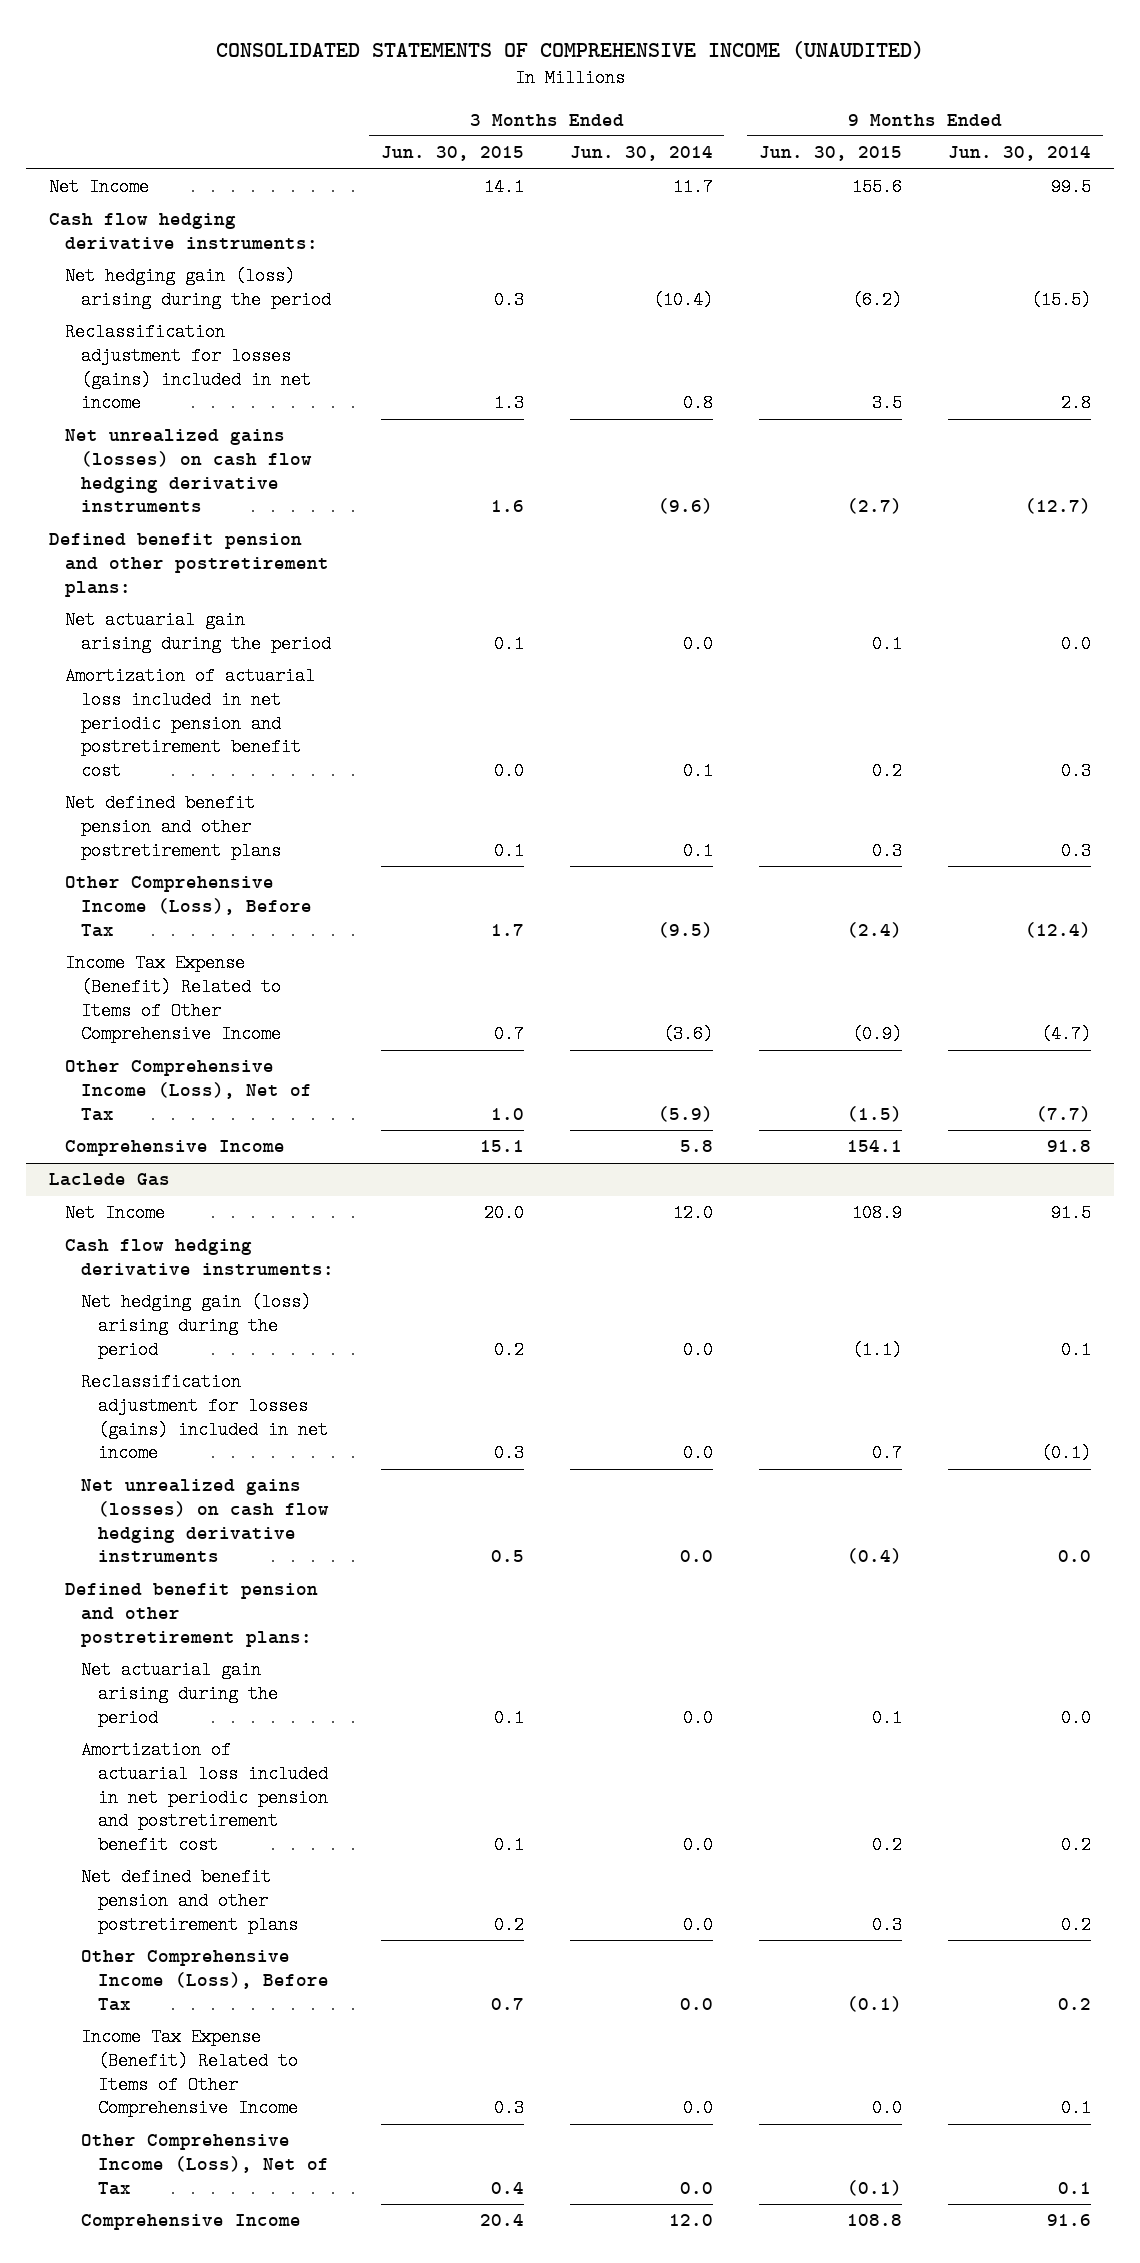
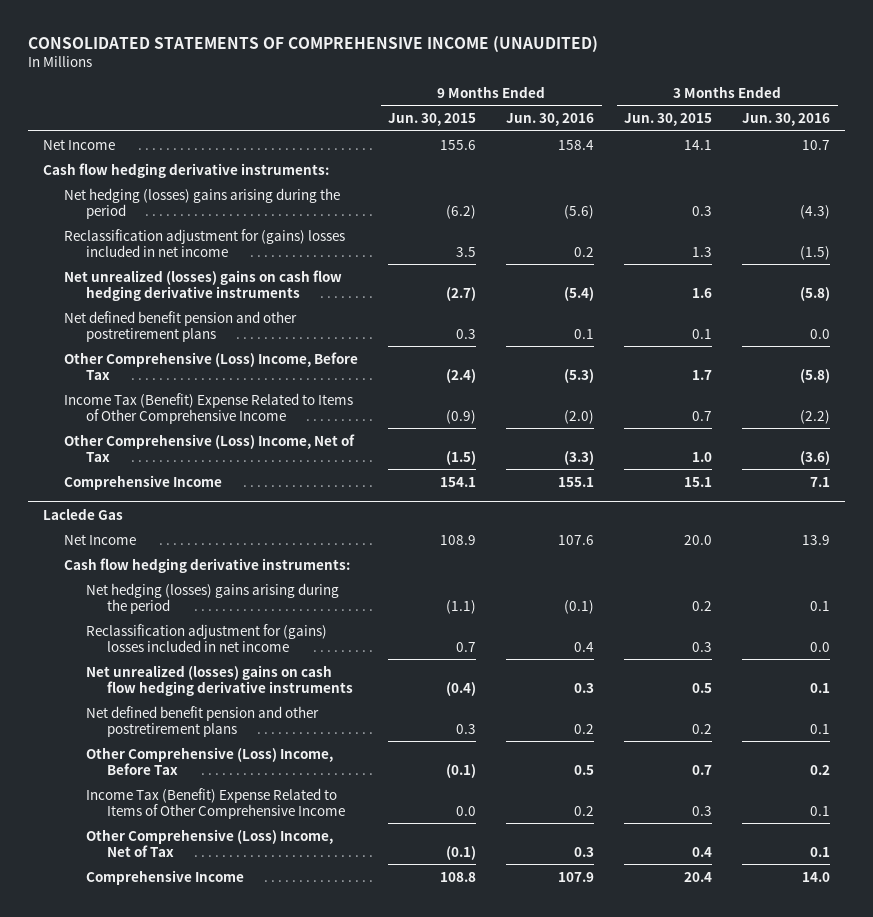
[569,146,713,162] Jun. 30, 2014 -> none
[948,146,1092,162] Jun. 30, 2014 -> none
none -> [506,113,595,127] Jun. 30, 2016
none -> [742,113,831,127] Jun. 30, 2016
[48,533,330,597] Defined benefit pension and other postretirement plans: -> none
[65,611,332,654] Net actuarial gain arising during the period -> none
[65,667,316,781] Amortization of actuarial loss included in net periodic pension and postretirement benefit cost -> none
[65,267,332,310] Net hedging gain (loss) arising during the period -> [64,187,341,219] Net hedging (losses) gains arising during the period
[65,323,312,413] Reclassification adjustment for losses (gains) included in net income -> [64,228,346,257] Reclassification adjustment for (gains) losses included in net income
[65,429,313,513] Net unrealized gains (losses) on cash flow hedging derivative instruments -> [64,269,343,301] Net unrealized (losses) gains on cash flow hedging derivative instruments
[65,876,313,937] Other Comprehensive Income (Loss), Before Tax -> [64,351,359,380] Other Comprehensive (Loss) Income, Before Tax
[65,954,282,1044] Income Tax Expense (Benefit) Related to Items of Other Comprehensive Income -> [64,392,354,424] Income Tax (Benefit) Expense Related to Items of Other Comprehensive Income
[65,1060,313,1121] Other Comprehensive Income (Loss), Net of Tax -> [64,433,356,462] Other Comprehensive (Loss) Income, Net of Tax
[65,1583,319,1647] Defined benefit pension and other postretirement plans: -> none
[81,1661,278,1727] Net actuarial gain arising during the period -> none
[81,1741,328,1855] Amortization of actuarial loss included in net periodic pension and postretirement benefit cost -> none
[81,1293,312,1359] Net hedging gain (loss) arising during the period -> [85,582,339,614] Net hedging (losses) gains arising during the period
[81,1373,328,1463] Reclassification adjustment for losses (gains) included in net income -> [85,623,327,652] Reclassification adjustment for (gains) losses included in net income
[81,1479,329,1563] Net unrealized gains (losses) on cash flow hedging derivative instruments -> [85,664,354,696] Net unrealized (losses) gains on cash flow hedging derivative instruments
[81,1950,329,2011] Other Comprehensive Income (Loss), Before Tax -> [85,746,333,775] Other Comprehensive (Loss) Income, Before Tax
[81,2028,298,2118] Income Tax Expense (Benefit) Related to Items of Other Comprehensive Income -> [85,787,346,819] Income Tax (Benefit) Expense Related to Items of Other Comprehensive Income
[81,2134,329,2195] Other Comprehensive Income (Loss), Net of Tax -> [85,828,333,857] Other Comprehensive (Loss) Income, Net of Tax

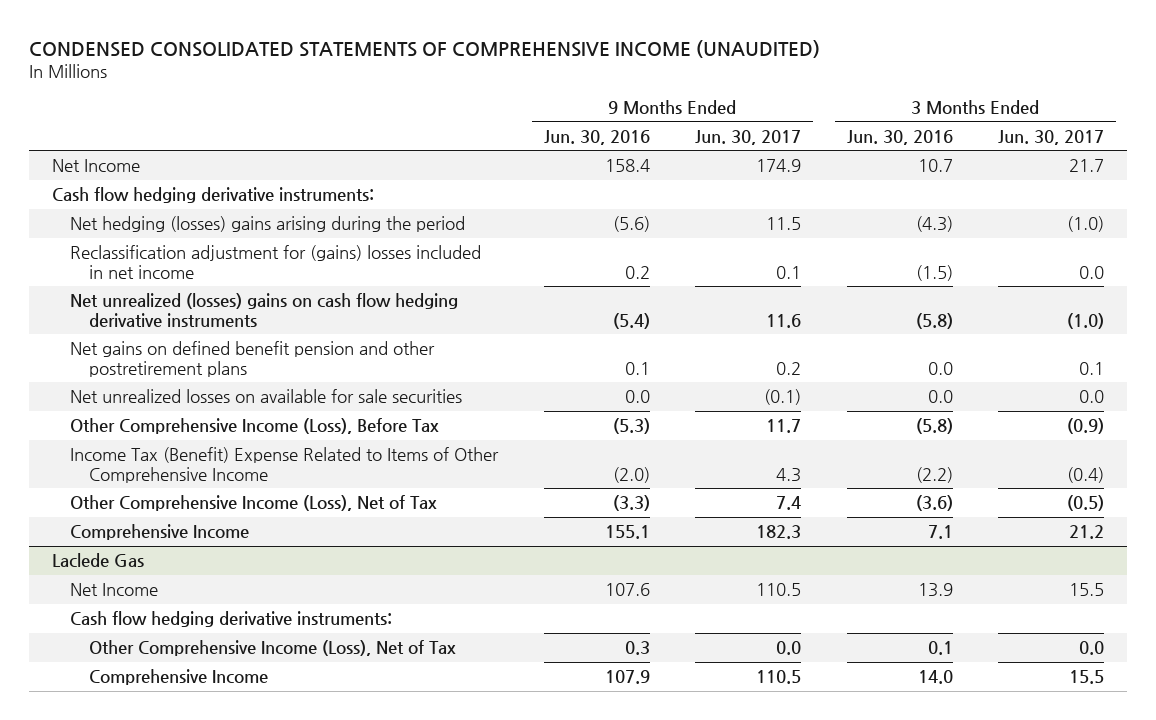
[27,35,598,53] CONSOLIDATED STATEMENTS OF COMPREHENSIVE INCOME (UNAUDITED) -> [29,39,821,58] CONDENSED CONSOLIDATED STATEMENTS OF COMPREHENSIVE INCOME (UNAUDITED)
[388,113,477,127] Jun. 30, 2015 -> none
[624,113,713,127] Jun. 30, 2015 -> none
none -> [695,129,802,145] Jun. 30, 2017
none -> [998,129,1105,145] Jun. 30, 2017
[64,310,298,342] Net defined benefit pension and other postretirement plans -> [70,341,436,377] Net gains on defined benefit pension and other postretirement plans
none -> [70,389,463,404] Net unrealized losses on available for sale securities
[64,351,359,380] Other Comprehensive (Loss) Income, Before Tax -> [70,418,440,435] Other Comprehensive Income (Loss), Before Tax
[64,433,356,462] Other Comprehensive (Loss) Income, Net of Tax -> [70,495,438,512] Other Comprehensive Income (Loss), Net of Tax
[85,582,339,614] Net hedging (losses) gains arising during the period -> none
[85,623,327,652] Reclassification adjustment for (gains) losses included in net income -> none
[85,664,354,696] Net unrealized (losses) gains on cash flow hedging derivative instruments -> none
[85,705,319,737] Net defined benefit pension and other postretirement plans -> none
[85,746,333,775] Other Comprehensive (Loss) Income, Before Tax -> none
[85,787,346,819] Income Tax (Benefit) Expense Related to Items of Other Comprehensive Income -> none
[85,828,333,857] Other Comprehensive (Loss) Income, Net of Tax -> [88,640,456,657] Other Comprehensive Income (Loss), Net of Tax

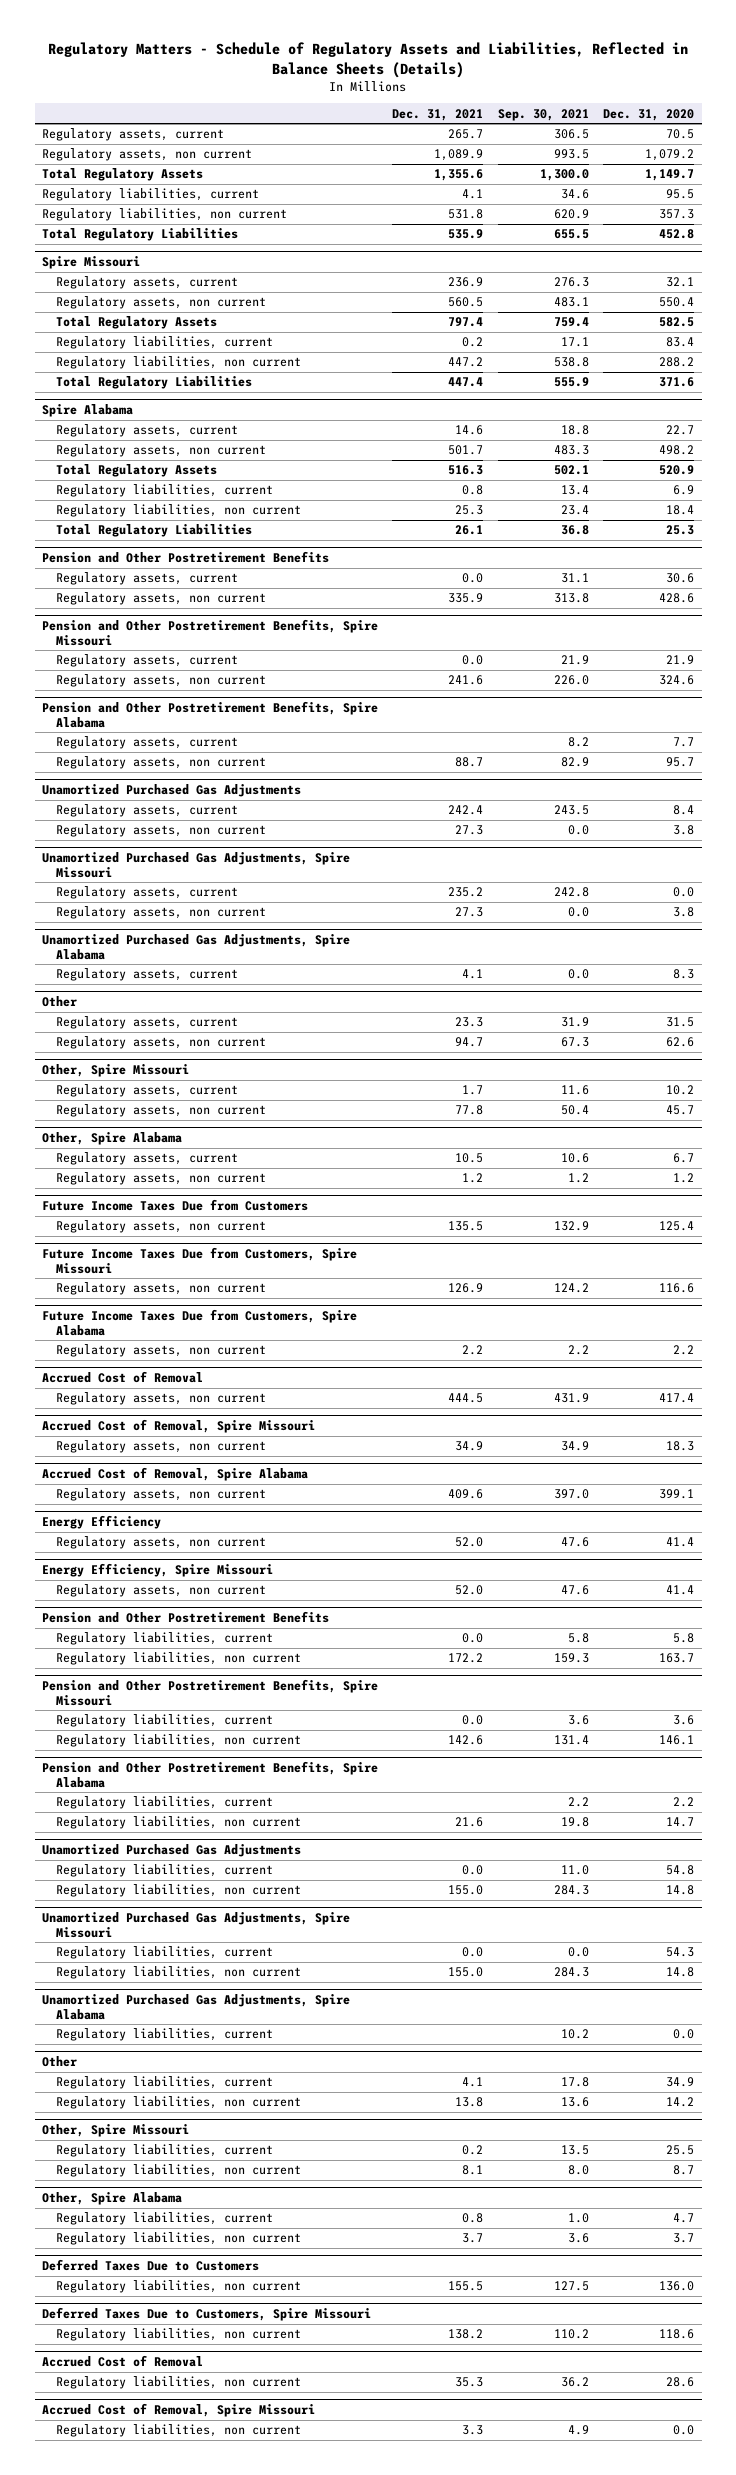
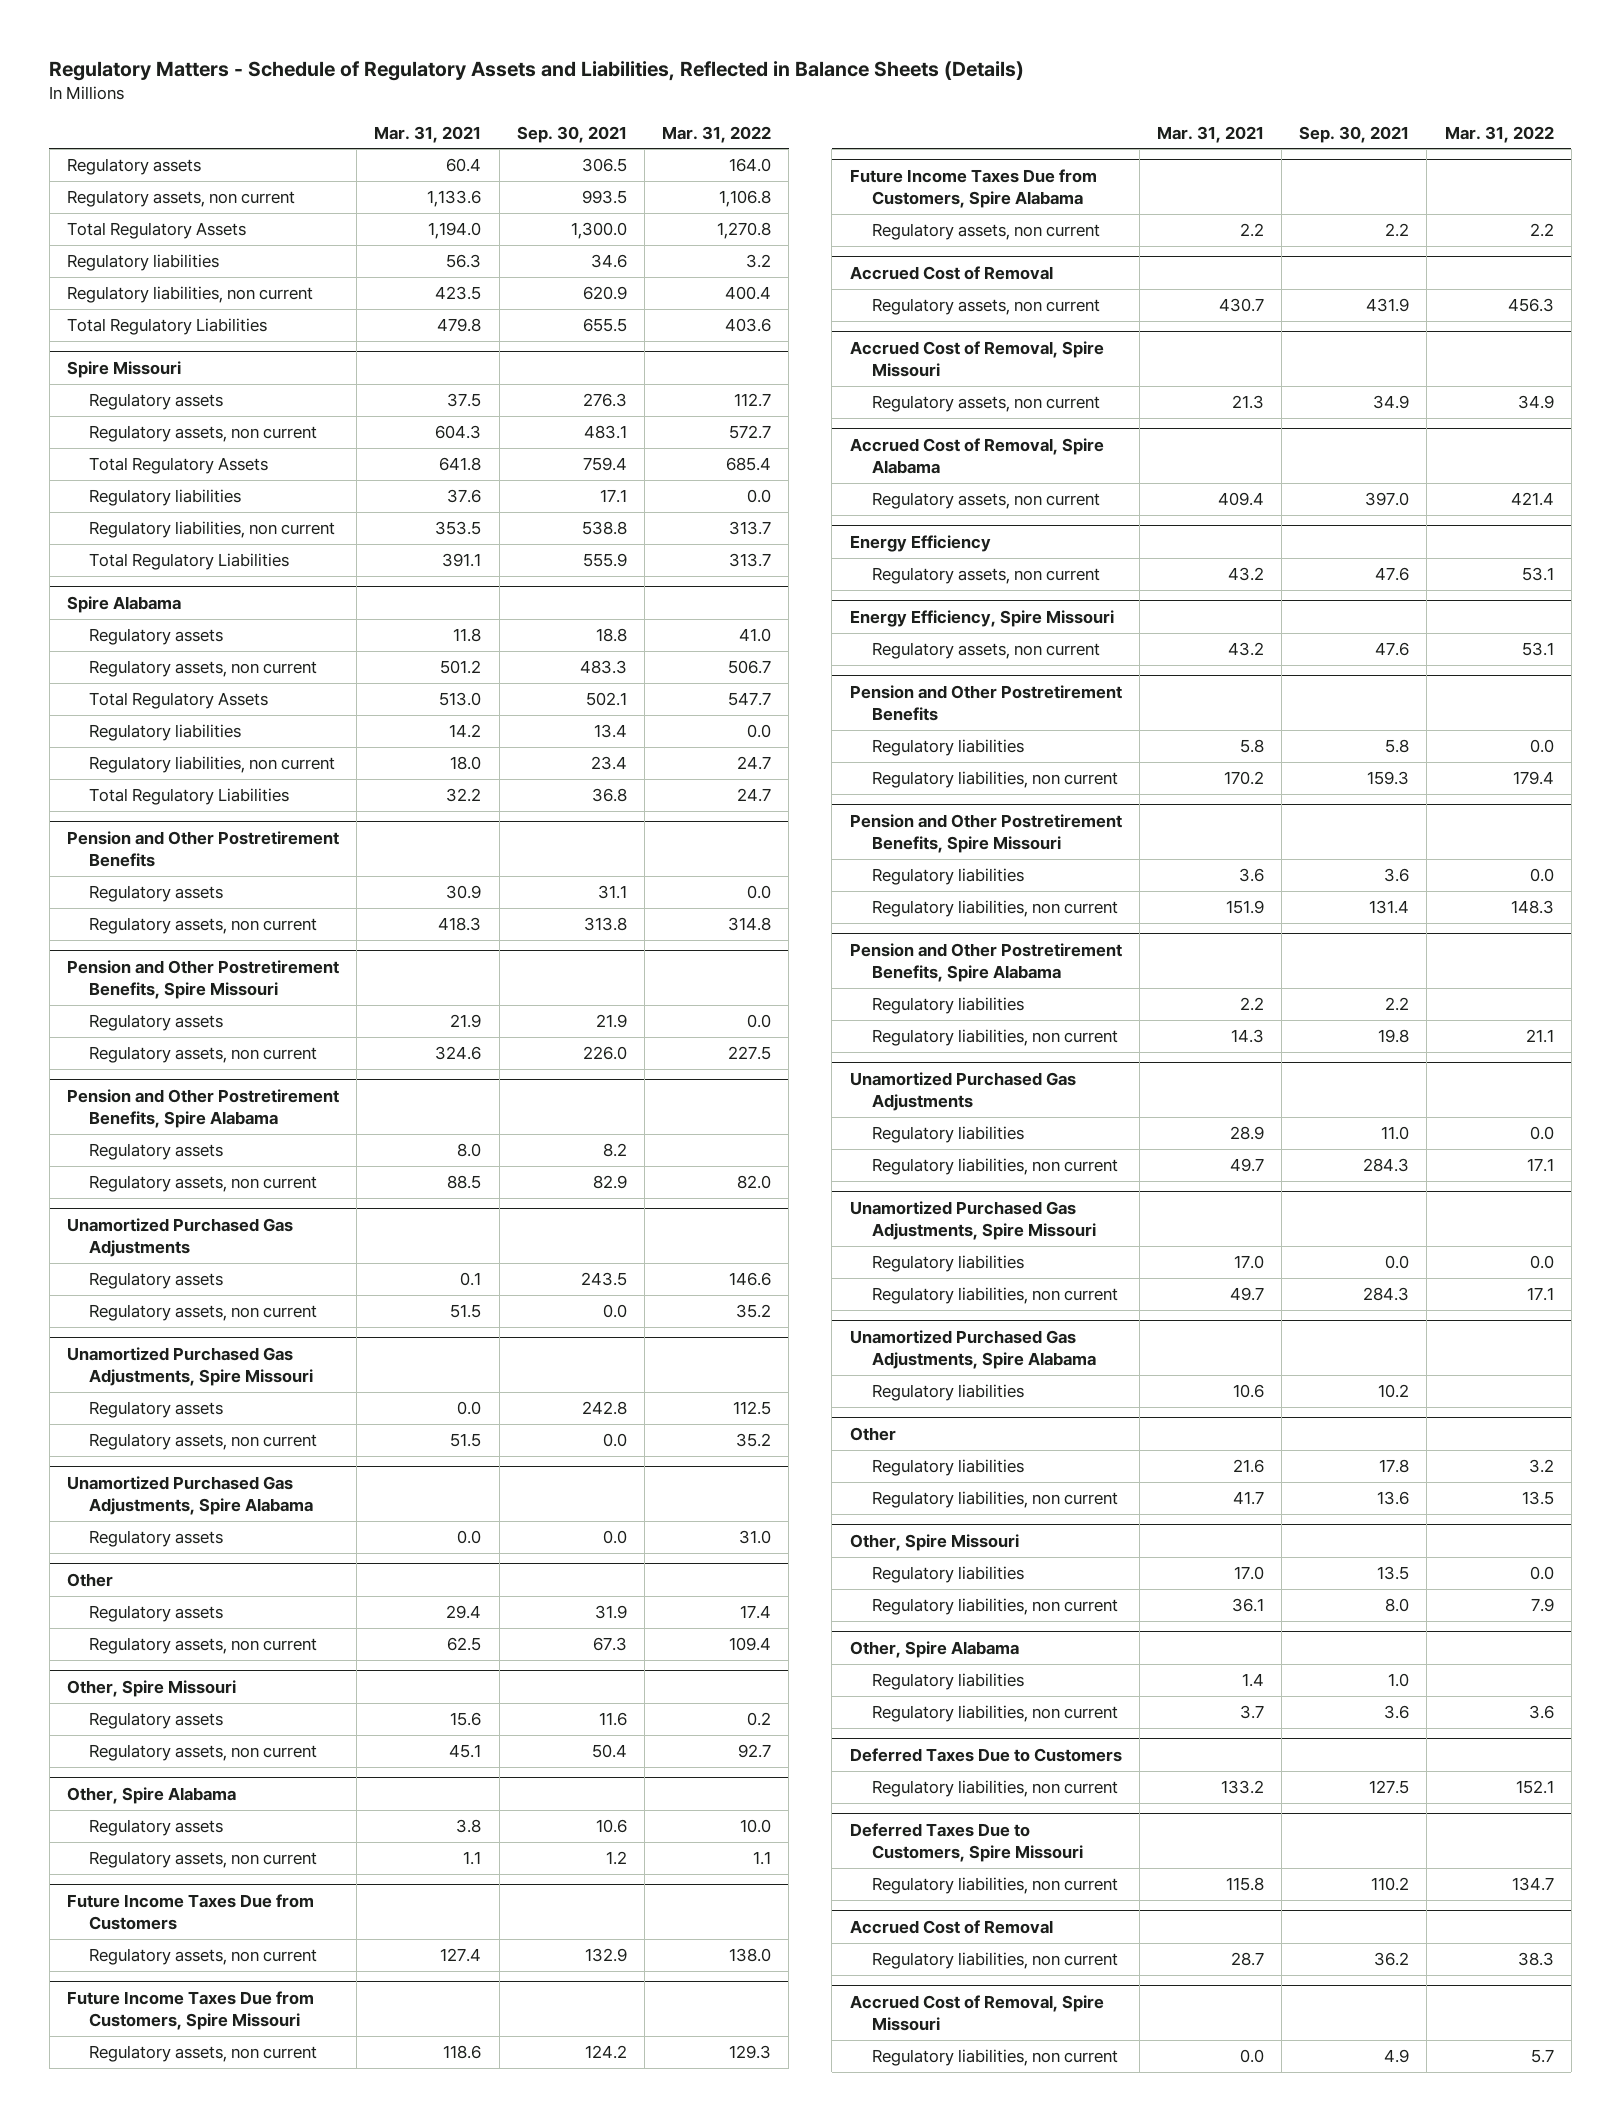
[392,108,484,121] Dec. 31, 2021 -> none
[603,108,695,121] Dec. 31, 2020 -> none
none -> [374,125,482,143] Mar. 31, 2021
none -> [662,125,772,143] Mar. 31, 2022
[42,128,225,142] Regulatory assets, current -> [66,158,201,176] Regulatory assets
[42,188,260,202] Regulatory liabilities, current -> [66,254,219,272] Regulatory liabilities
[55,276,238,290] Regulatory assets, current -> [89,393,224,411] Regulatory assets
[55,336,273,350] Regulatory liabilities, current -> [89,489,242,507] Regulatory liabilities
[55,424,238,438] Regulatory assets, current -> [89,628,224,646] Regulatory assets
[55,484,273,498] Regulatory liabilities, current -> [89,724,242,742] Regulatory liabilities
[55,572,238,586] Regulatory assets, current -> [89,885,224,903] Regulatory assets
[55,654,238,668] Regulatory assets, current -> [89,1014,224,1032] Regulatory assets
[55,736,238,750] Regulatory assets, current -> [89,1143,224,1161] Regulatory assets
[55,804,238,818] Regulatory assets, current -> [89,1272,224,1290] Regulatory assets
[55,886,238,900] Regulatory assets, current -> [89,1401,224,1419] Regulatory assets
[55,968,238,982] Regulatory assets, current -> [89,1530,224,1548] Regulatory assets
[55,1016,238,1030] Regulatory assets, current -> [89,1605,224,1623] Regulatory assets
[55,1084,238,1098] Regulatory assets, current -> [89,1712,224,1730] Regulatory assets
[55,1152,238,1166] Regulatory assets, current -> [89,1819,224,1837] Regulatory assets
[55,1632,273,1646] Regulatory liabilities, current -> [871,739,1024,757] Regulatory liabilities
[55,1714,273,1728] Regulatory liabilities, current -> [871,868,1024,886] Regulatory liabilities
[55,1796,273,1810] Regulatory liabilities, current -> [871,997,1024,1015] Regulatory liabilities
[55,1864,273,1878] Regulatory liabilities, current -> [871,1126,1024,1144] Regulatory liabilities
[55,1946,273,1960] Regulatory liabilities, current -> [871,1255,1024,1273] Regulatory liabilities
[55,2028,273,2042] Regulatory liabilities, current -> [871,1384,1024,1402] Regulatory liabilities
[55,2076,273,2090] Regulatory liabilities, current -> [871,1459,1024,1477] Regulatory liabilities
[55,2144,273,2158] Regulatory liabilities, current -> [871,1566,1024,1584] Regulatory liabilities
[55,2212,273,2226] Regulatory liabilities, current -> [871,1673,1024,1691] Regulatory liabilities

